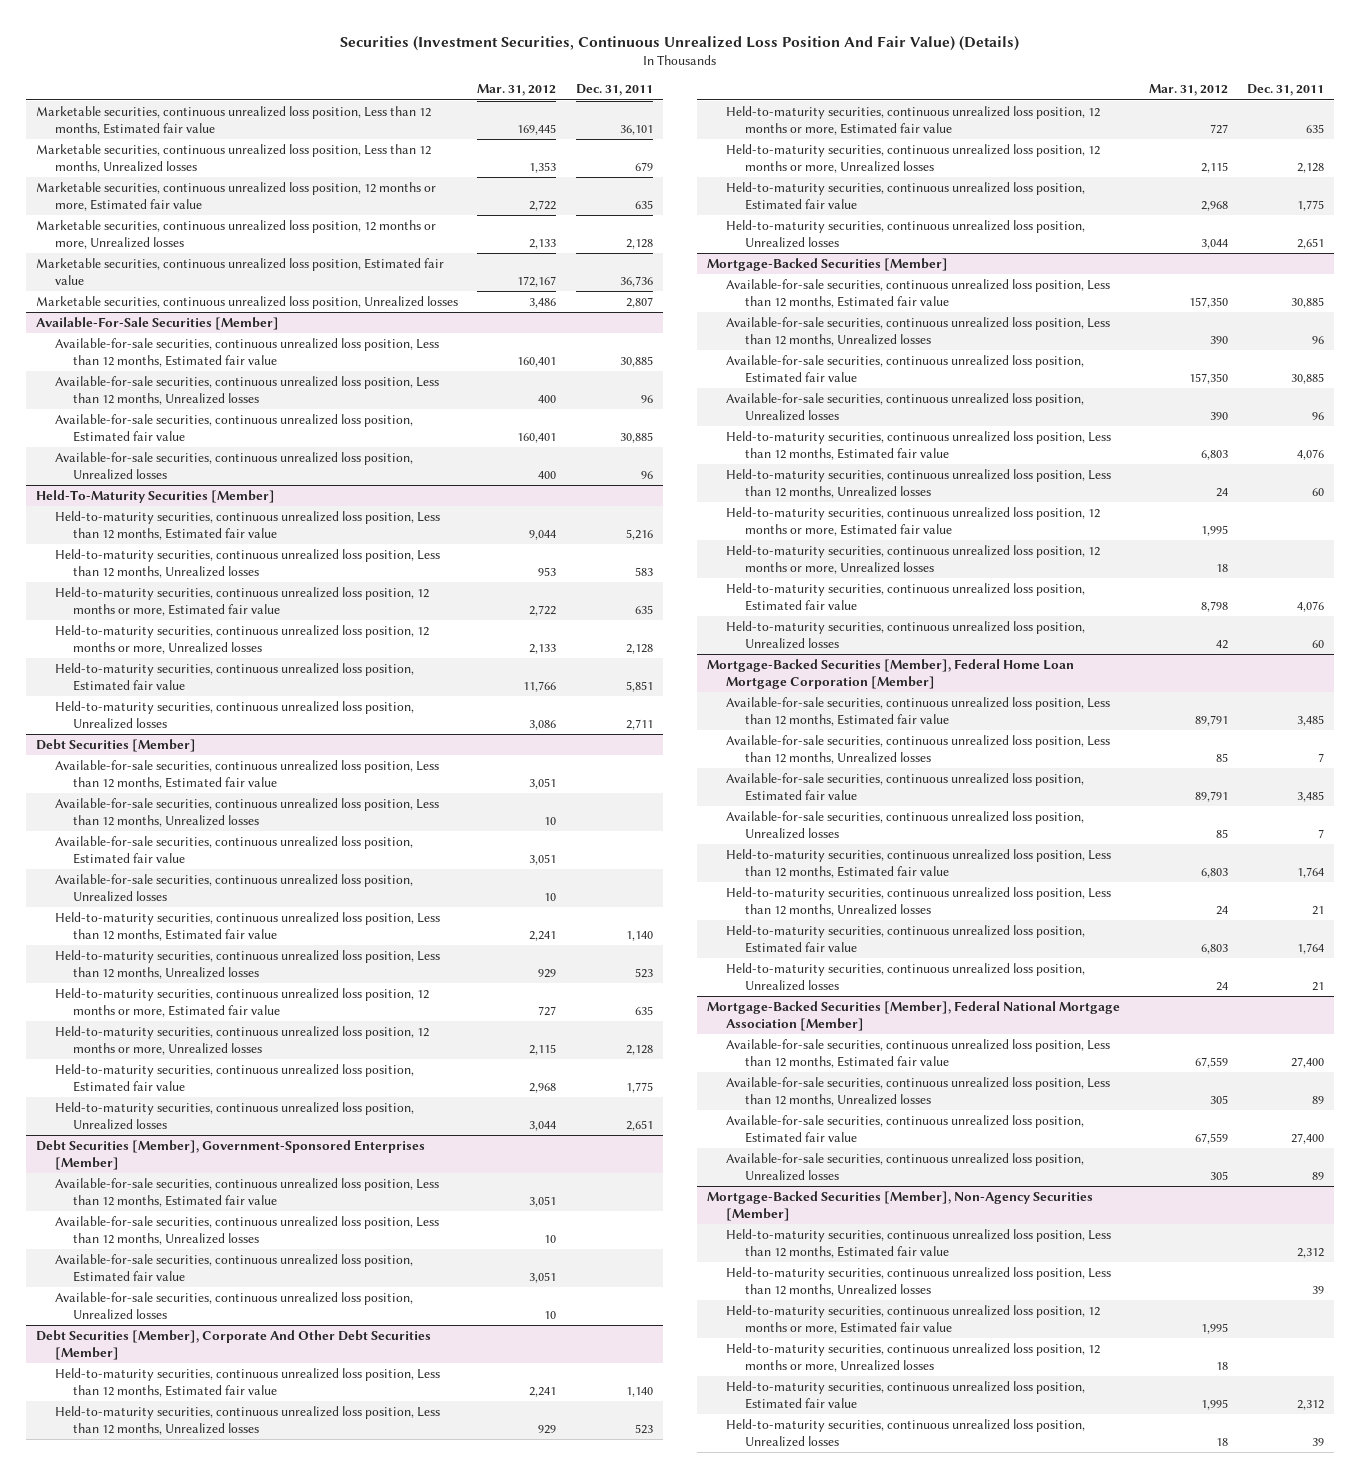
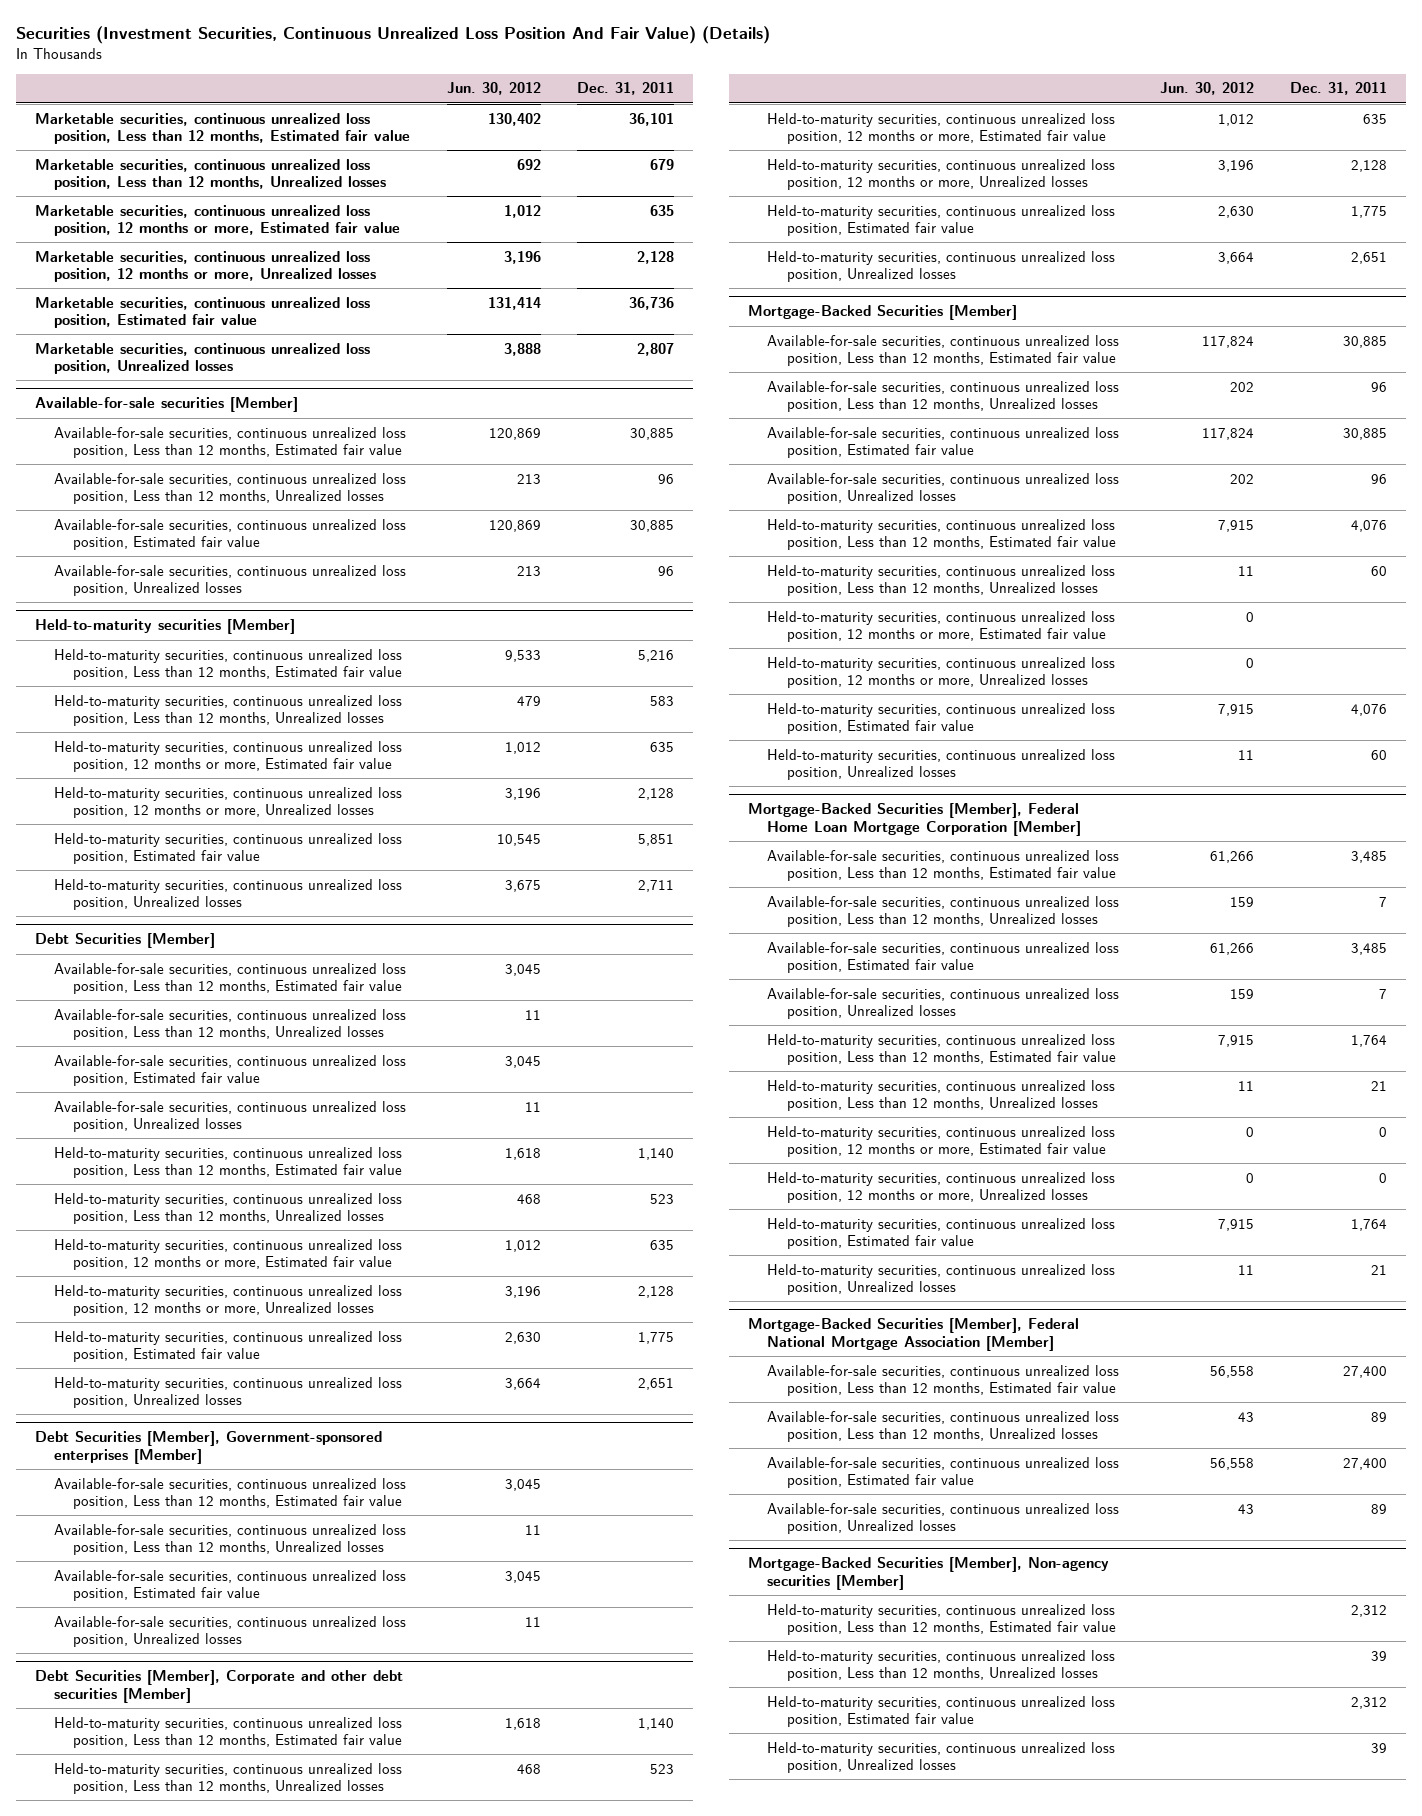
[477,84,557,97] Mar. 31, 2012 -> none
none -> [446,82,541,96] Jun. 30, 2012
[35,317,279,331] Available-For-Sale Securities [Member] -> [34,397,298,413] Available-for-sale securities [Member]
[35,490,275,504] Held-To-Maturity Securities [Member] -> [34,619,295,635] Held-to-maturity securities [Member]
[35,1140,425,1171] Debt Securities [Member], Government-Sponsored Enterprises [Member] -> [34,1431,382,1465] Debt Securities [Member], Government-sponsored enterprises [Member]
[35,1330,431,1361] Debt Securities [Member], Corporate And Other Debt Securities [Member] -> [34,1670,403,1704] Debt Securities [Member], Corporate and other debt securities [Member]
none -> [767,1125,1116,1158] Held-to-maturity securities, continuous unrealized loss position, 12 months or more, Estimated fair value
none -> [767,1171,1116,1204] Held-to-maturity securities, continuous unrealized loss position, 12 months or more, Unrealized losses
[706,1191,1093,1222] Mortgage-Backed Securities [Member], Non-Agency Securities [Member] -> [747,1557,1109,1591] Mortgage-Backed Securities [Member], Non-agency securities [Member]
[725,1305,1100,1335] Held-to-maturity securities, continuous unrealized loss position, 12 months or more, Estimated fair value -> none
[725,1343,1100,1373] Held-to-maturity securities, continuous unrealized loss position, 12 months or more, Unrealized losses -> none

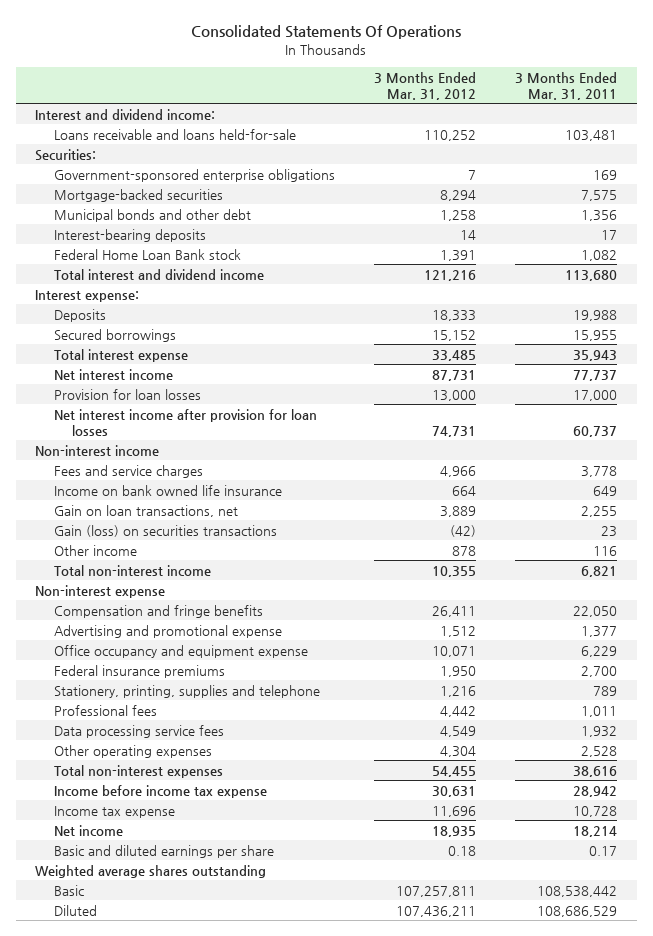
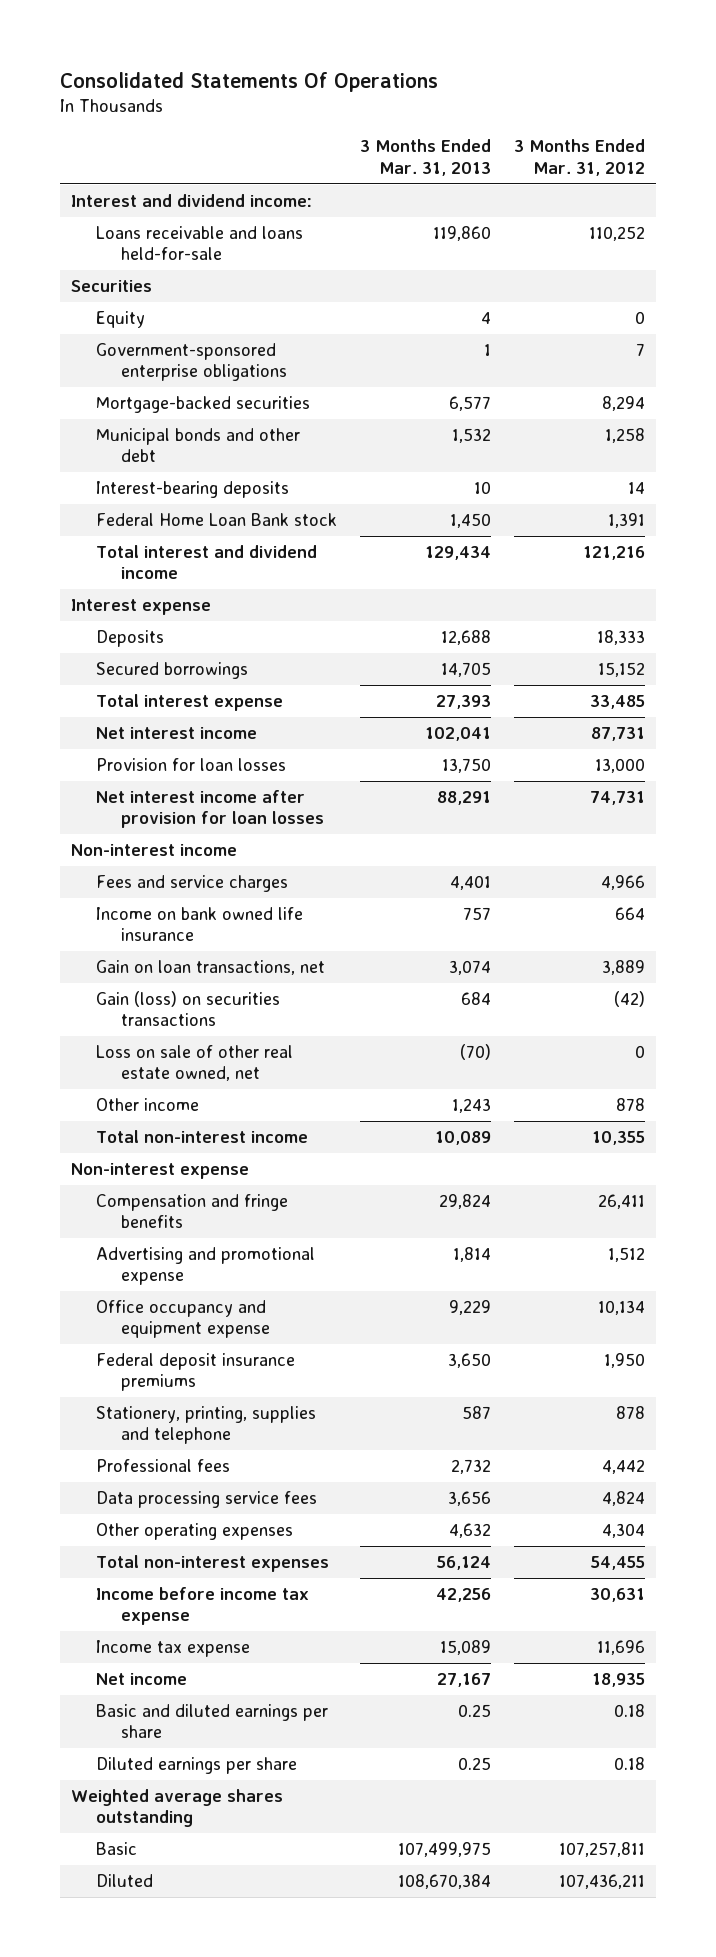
[515,71,618,100] 3 Months Ended Mar. 31, 2011 -> none
none -> [359,139,491,176] 3 Months Ended Mar. 31, 2013
[35,148,97,161] Securities: -> [71,280,153,293] Securities
none -> [95,311,145,329] Equity
[35,289,140,302] Interest expense: -> [71,599,212,616] Interest expense
none -> [95,1045,293,1082] Loss on sale of other real estate owned, net
[431,645,476,657] 10,071 -> [597,1300,645,1316] 10,134
[53,664,225,678] Federal insurance premiums -> [95,1353,295,1392] Federal deposit insurance premiums
[439,685,476,697] 1,216 -> [615,1406,645,1420] 878
[439,725,476,737] 4,549 -> [601,1491,645,1507] 4,824
none -> [95,1757,297,1775] Diluted earnings per share

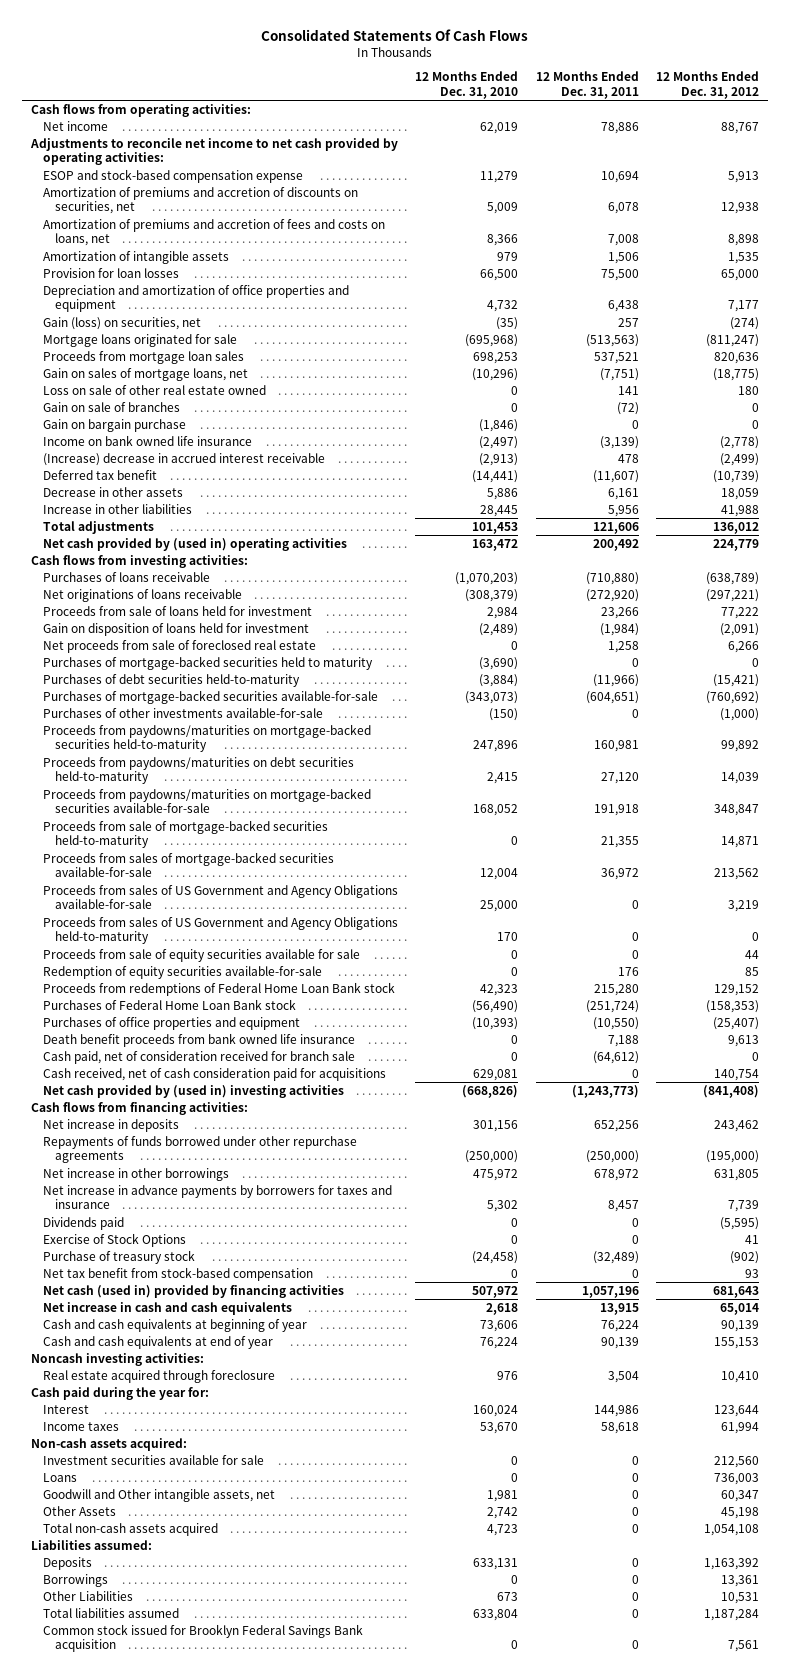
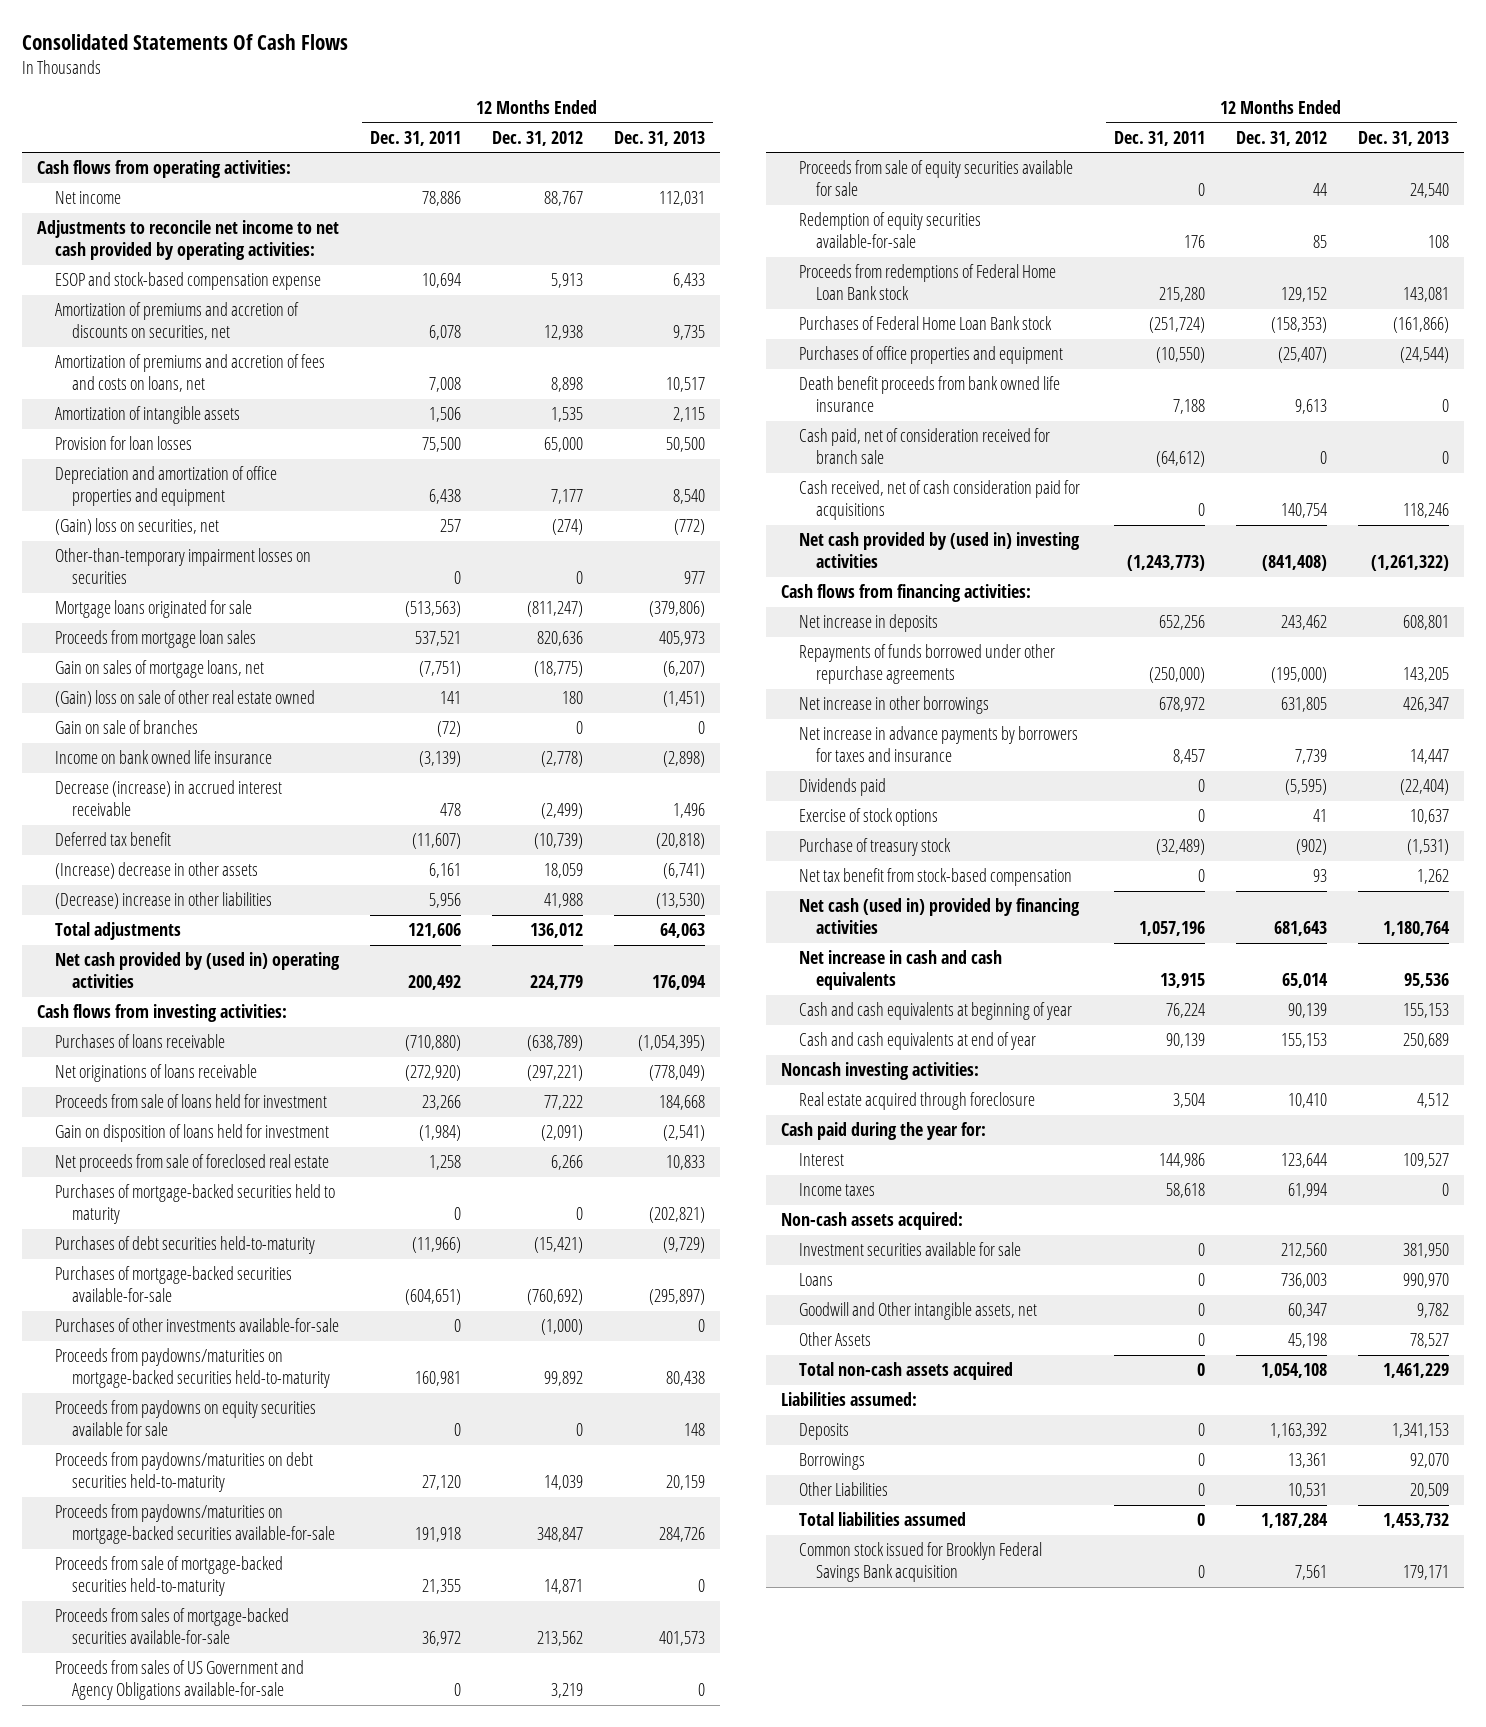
[415,71,519,99] 12 Months Ended Dec. 31, 2010 -> none
none -> [613,130,705,146] Dec. 31, 2013
[42,316,201,330] Gain (loss) on securities, net -> [54,518,219,536] (Gain) loss on securities, net
none -> [54,548,311,585] Other-than-temporary impairment losses on securities
[42,384,266,395] Loss on sale of other real estate owned -> [54,690,315,708] (Gain) loss on sale of other real estate owned
[42,418,186,432] Gain on bargain purchase -> none
[42,452,325,466] (Increase) decrease in accrued interest receivable -> [54,780,282,817] Decrease (increase) in accrued interest receivable
[42,486,183,497] Decrease in other assets -> [54,862,258,880] (Increase) decrease in other assets
[42,503,192,514] Increase in other liabilities -> [54,892,272,910] (Decrease) increase in other liabilities
none -> [54,1400,316,1437] Proceeds from paydowns on equity securities available for sale
[42,916,398,945] Proceeds from sales of US Government and Agency Obligations held-to-maturity -> none
[42,1232,186,1247] Exercise of Stock Options -> [798,808,938,827] Exercise of stock options

